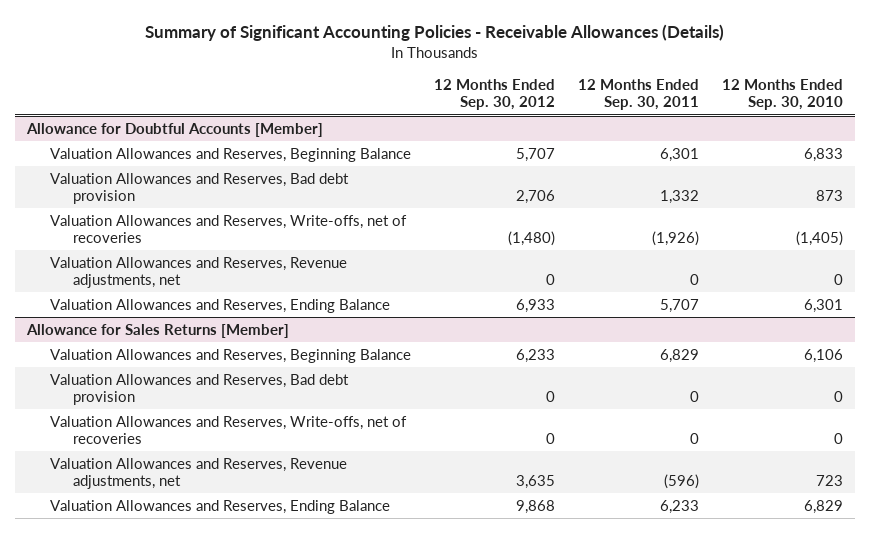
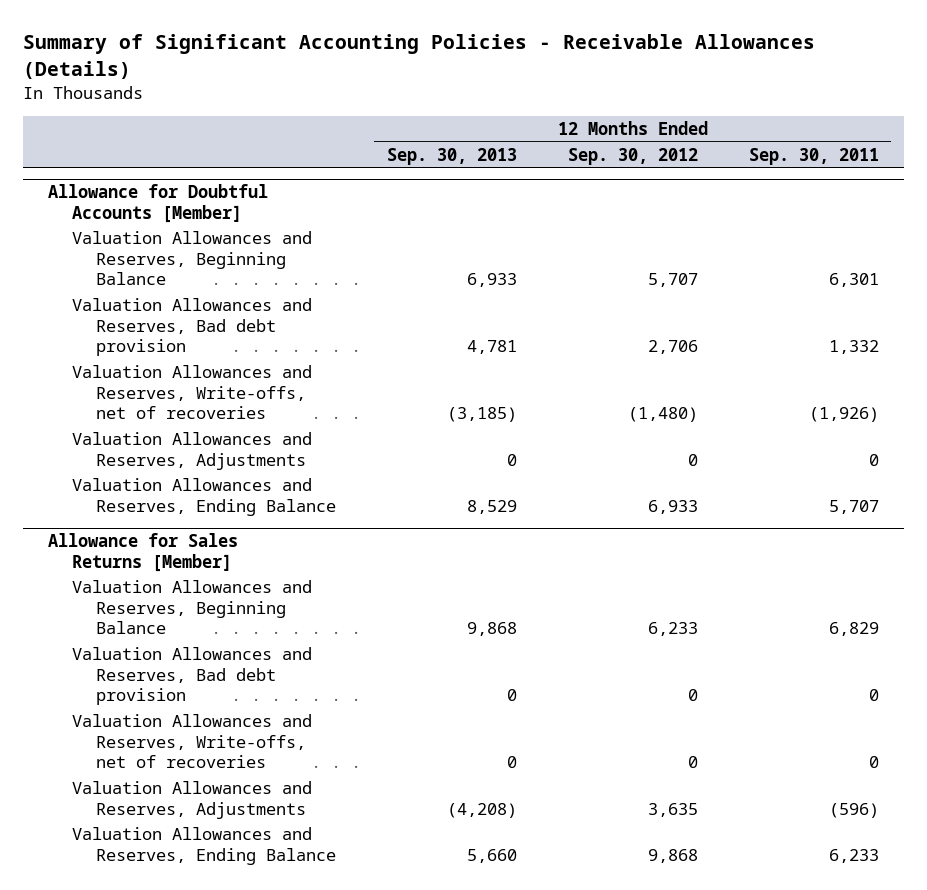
[722,79,844,111] 12 Months Ended Sep. 30, 2010 -> none
none -> [386,147,517,165] Sep. 30, 2013
[49,256,347,288] Valuation Allowances and Reserves, Revenue adjustments, net -> [71,432,312,470] Valuation Allowances and Reserves, Adjustments
[49,457,347,489] Valuation Allowances and Reserves, Revenue adjustments, net -> [71,781,312,819] Valuation Allowances and Reserves, Adjustments

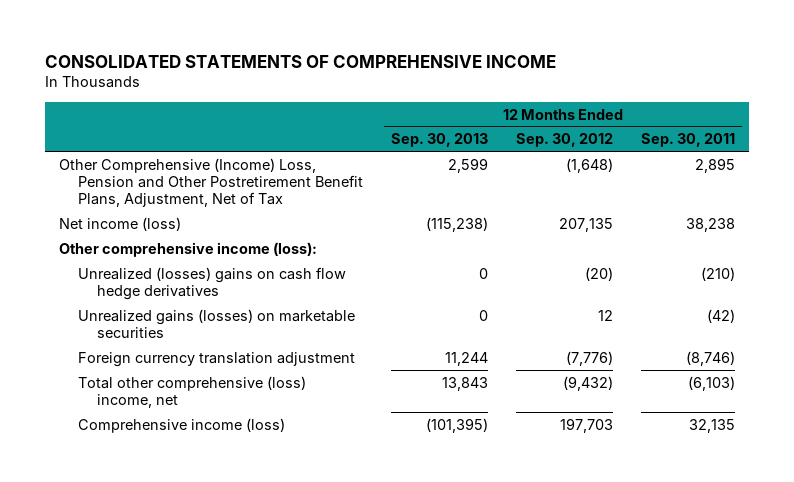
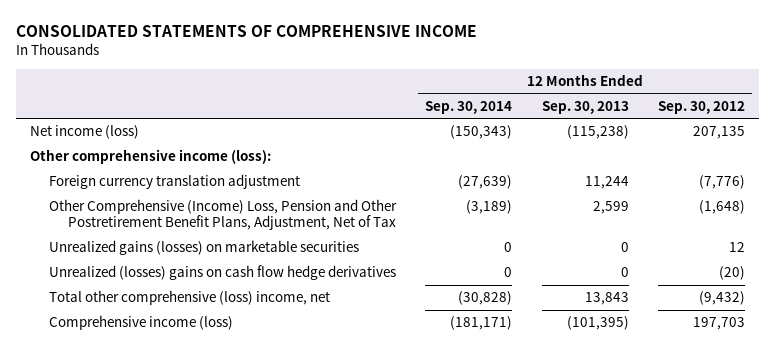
[640,133,735,148] Sep. 30, 2011 -> none
none -> [425,100,513,114] Sep. 30, 2014
[58,157,363,207] Other Comprehensive (Income) Loss, Pension and Other Postretirement Benefit Plans, Adjustment, Net of Tax -> [49,199,398,231] Other Comprehensive (Income) Loss, Pension and Other Postretirement Benefit Plans, Adjustment, Net of Tax
[77,308,355,338] Unrealized gains (losses) on marketable securities -> [49,240,360,256] Unrealized gains (losses) on marketable securities
[77,266,346,300] Unrealized (losses) gains on cash flow hedge derivatives -> [49,265,397,281] Unrealized (losses) gains on cash flow hedge derivatives

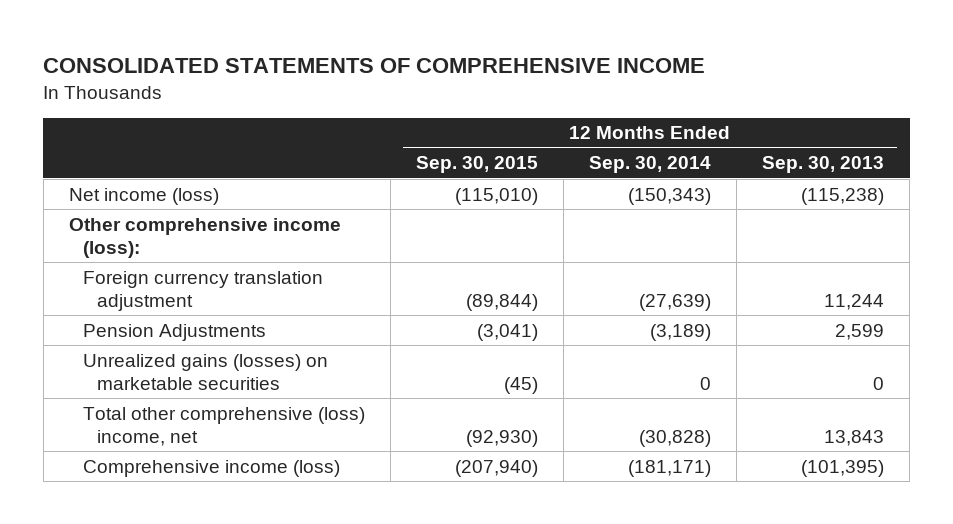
[657,100,745,114] Sep. 30, 2012 -> none
none -> [415,156,538,174] Sep. 30, 2015
[49,199,398,231] Other Comprehensive (Income) Loss, Pension and Other Postretirement Benefit Plans, Adjustment, Net of Tax -> [82,323,266,341] Pension Adjustments
[49,265,397,281] Unrealized (losses) gains on cash flow hedge derivatives -> none

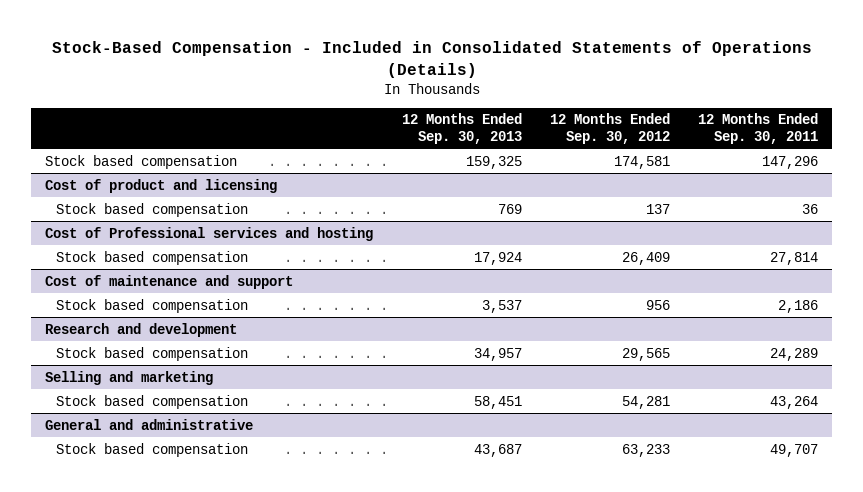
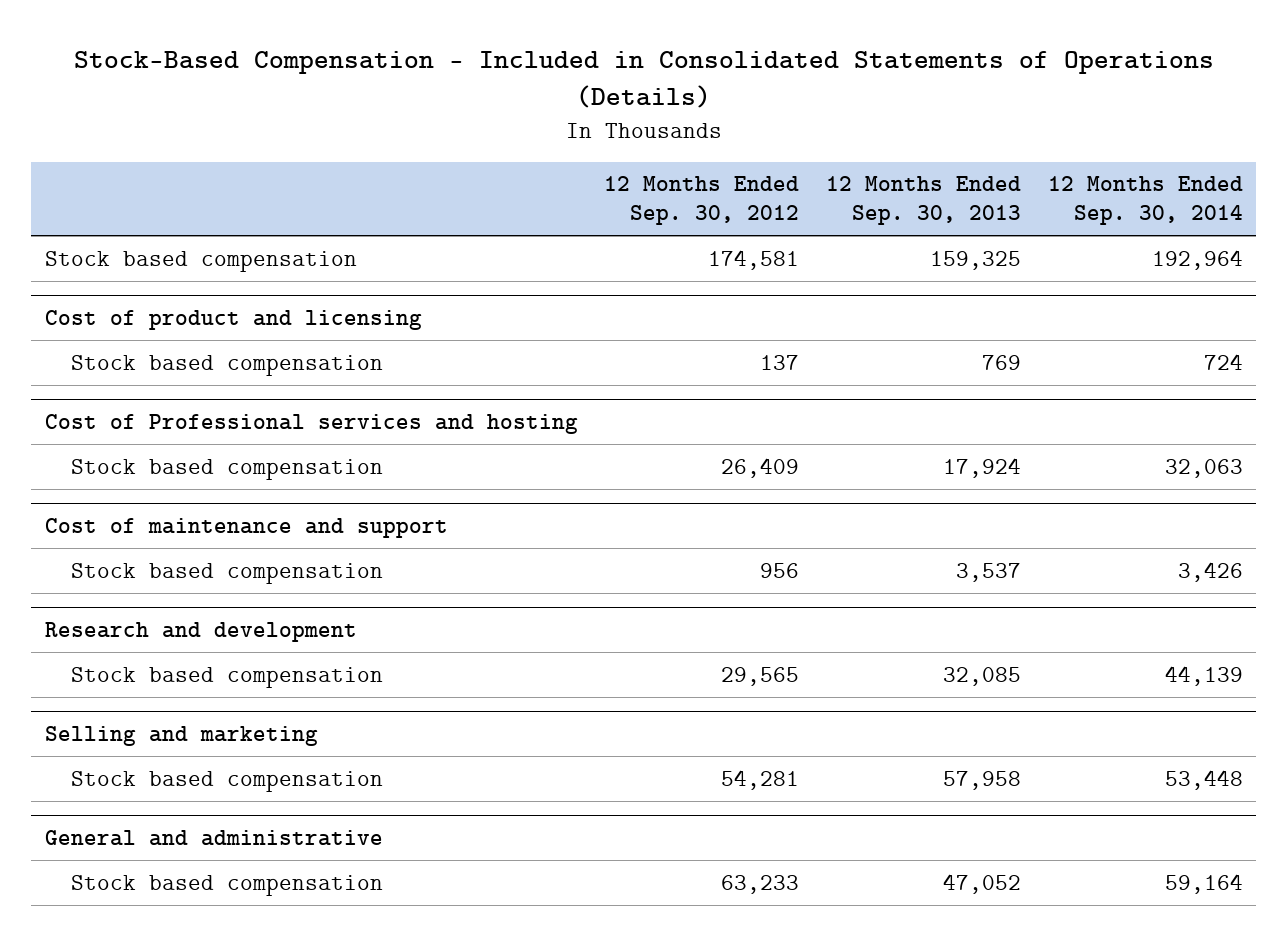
[697,113,818,144] 12 Months Ended Sep. 30, 2011 -> none
none -> [1047,176,1243,226] 12 Months Ended Sep. 30, 2014
[473,347,522,361] 34,957 -> [943,666,1022,686] 32,085
[473,395,522,409] 58,451 -> [943,770,1022,790] 57,958
[473,443,522,457] 43,687 -> [943,873,1022,894] 47,052

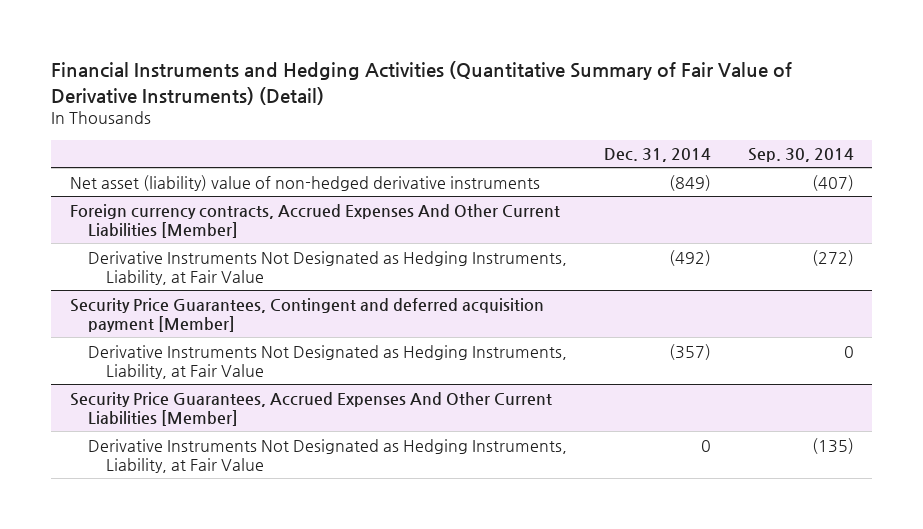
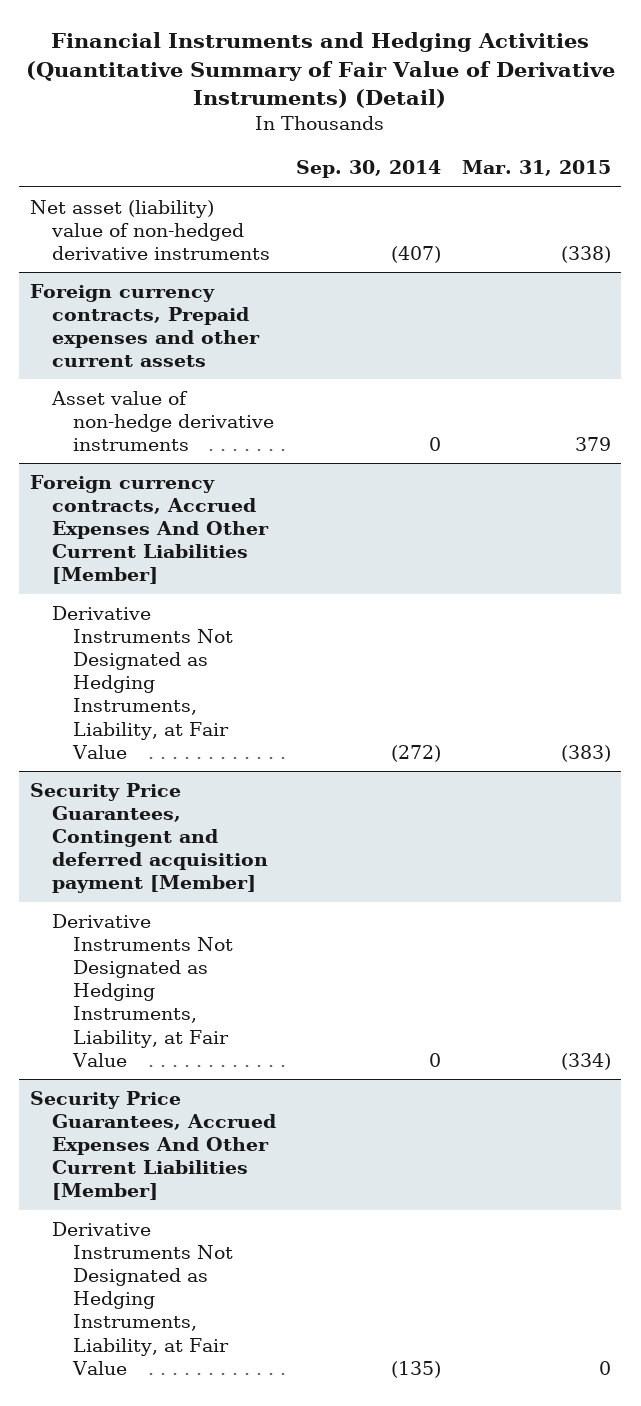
[603,148,711,163] Dec. 31, 2014 -> none
none -> [461,160,611,177] Mar. 31, 2015
none -> [29,283,260,368] Foreign currency contracts, Prepaid expenses and other current assets
none -> [50,390,275,452] Asset value of non-hedge derivative instruments

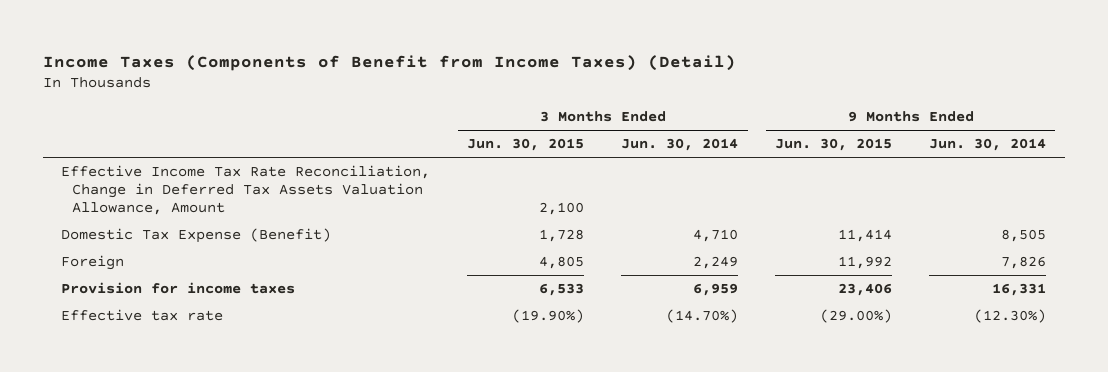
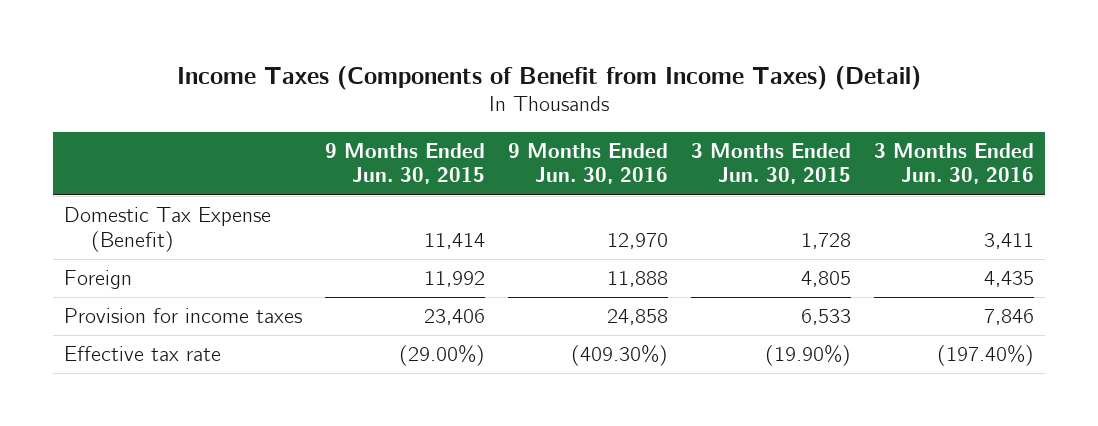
[621,138,739,152] Jun. 30, 2014 -> none
[929,138,1047,152] Jun. 30, 2014 -> none
none -> [507,142,668,185] 9 Months Ended Jun. 30, 2016
none -> [873,142,1034,185] 3 Months Ended Jun. 30, 2016
[61,165,431,215] Effective Income Tax Rate Reconciliation, Change in Deferred Tax Assets Valuation Allowance, Amount -> none

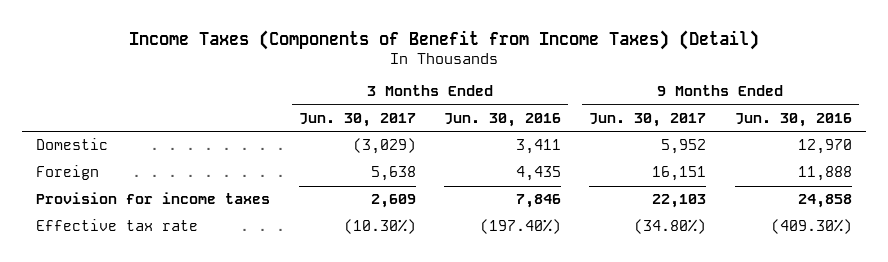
[325,142,486,185] 9 Months Ended Jun. 30, 2015 -> none
[690,142,851,185] 3 Months Ended Jun. 30, 2015 -> none
none -> [298,113,416,128] Jun. 30, 2017
none -> [589,113,707,128] Jun. 30, 2017
[64,207,272,252] Domestic Tax Expense (Benefit) -> [36,138,109,151] Domestic

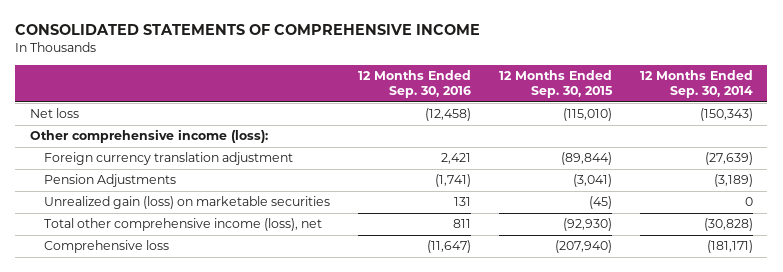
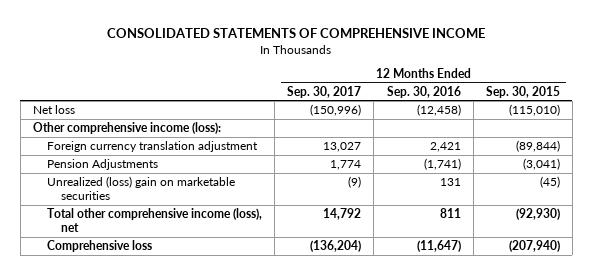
[640,70,754,99] 12 Months Ended Sep. 30, 2014 -> none
none -> [287,85,362,98] Sep. 30, 2017
[43,196,330,210] Unrealized gain (loss) on marketable securities -> [46,175,235,200] Unrealized (loss) gain on marketable securities

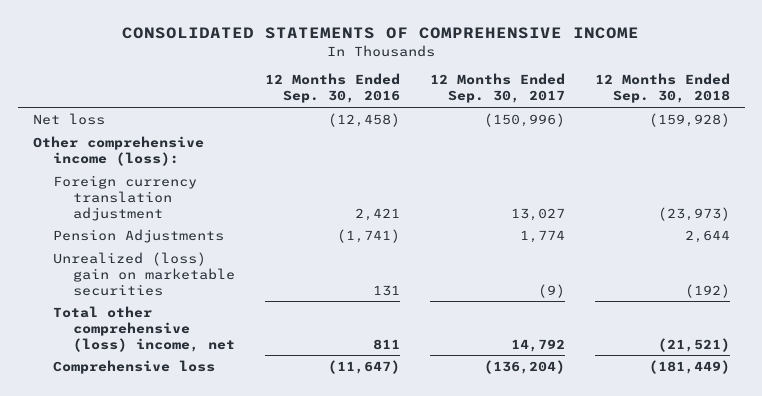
[485,85,560,98] Sep. 30, 2015 -> none
none -> [594,73,730,104] 12 Months Ended Sep. 30, 2018
[46,207,262,232] Total other comprehensive income (loss), net -> [52,305,235,352] Total other comprehensive (loss) income, net

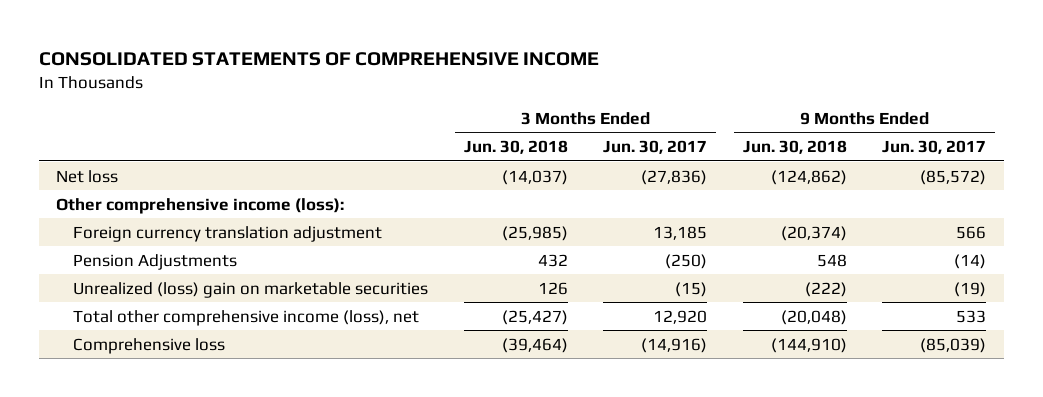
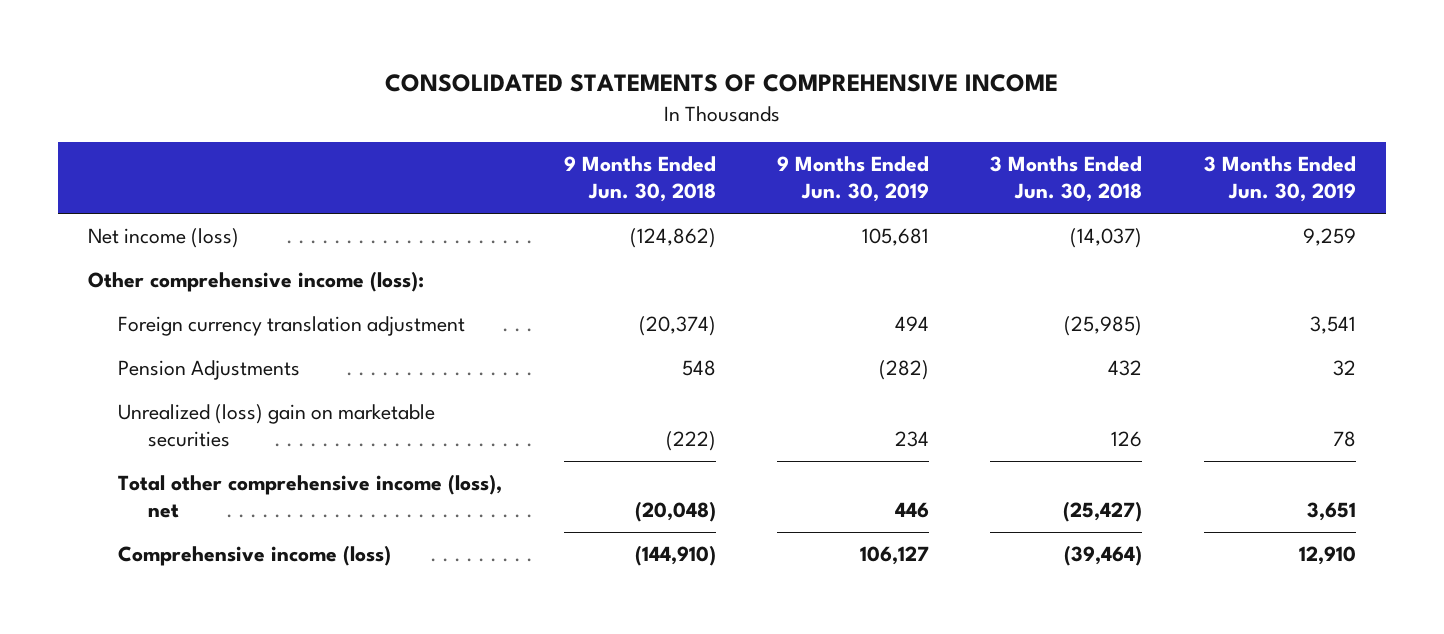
[603,140,708,155] Jun. 30, 2017 -> none
[882,140,987,155] Jun. 30, 2017 -> none
none -> [777,156,930,203] 9 Months Ended Jun. 30, 2019
none -> [1203,156,1356,203] 3 Months Ended Jun. 30, 2019
[56,169,119,183] Net loss -> [88,228,240,249] Net income (loss)
[73,337,226,354] Comprehensive loss -> [118,545,392,567] Comprehensive income (loss)

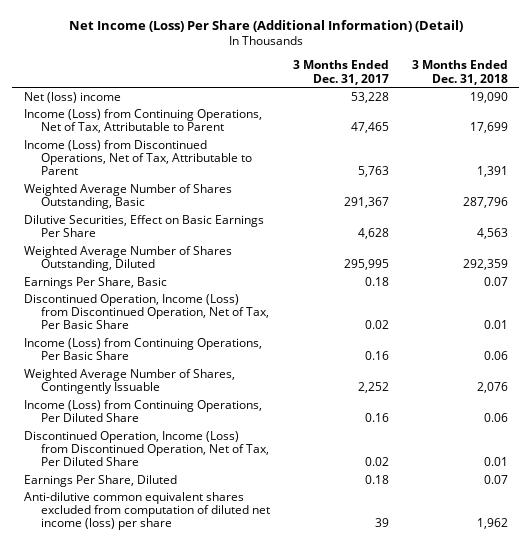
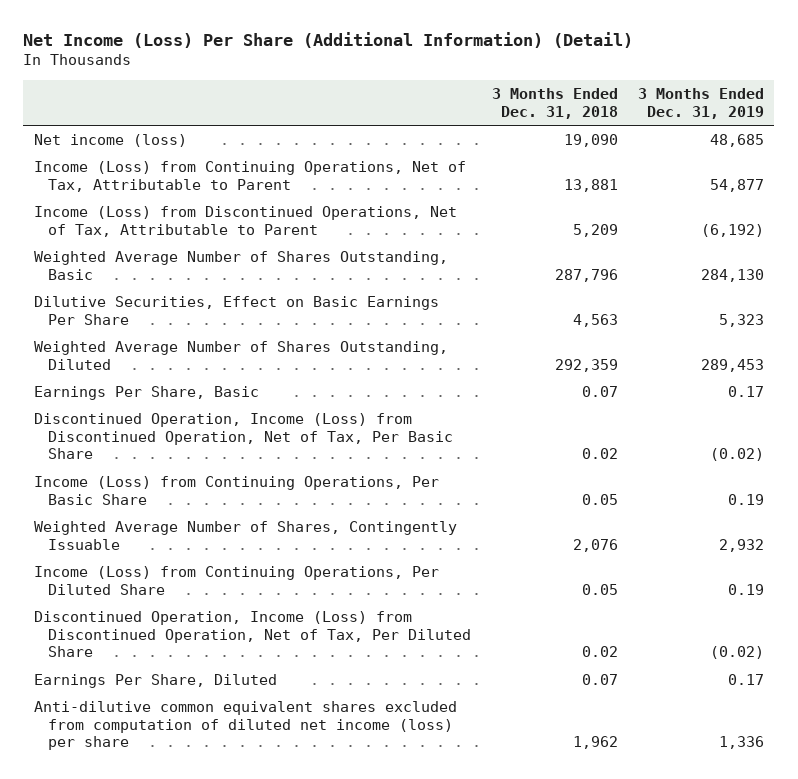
[292,60,389,85] 3 Months Ended Dec. 31, 2017 -> none
none -> [638,87,765,119] 3 Months Ended Dec. 31, 2019
[23,91,121,103] Net (loss) income -> [33,133,187,147] Net income (loss)
[469,122,508,134] 17,699 -> [563,178,618,192] 13,881
[476,166,508,178] 1,391 -> [572,223,618,237] 5,209
[483,320,508,330] 0.01 -> [581,448,618,460] 0.02
[483,351,508,361] 0.06 -> [581,493,618,505] 0.05
[483,413,508,423] 0.06 -> [581,583,618,595] 0.05
[483,457,508,467] 0.01 -> [581,646,618,658] 0.02

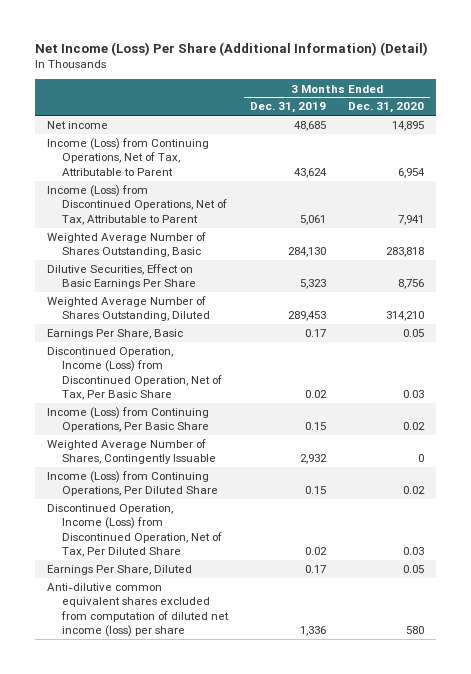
[491,87,618,119] 3 Months Ended Dec. 31, 2018 -> none
none -> [348,102,425,114] Dec. 31, 2020
[33,133,187,147] Net income (loss) -> [46,121,108,130] Net income
[710,178,765,192] 54,877 -> [293,167,327,178] 43,624
[701,223,765,237] (6,192) -> [299,214,326,225] 5,061
[710,448,765,462] (0.02) -> [304,389,327,398] 0.02
[728,493,765,505] 0.19 -> [304,422,326,431] 0.15
[728,583,765,595] 0.19 -> [304,486,326,495] 0.15
[710,646,765,660] (0.02) -> [304,546,327,555] 0.02

